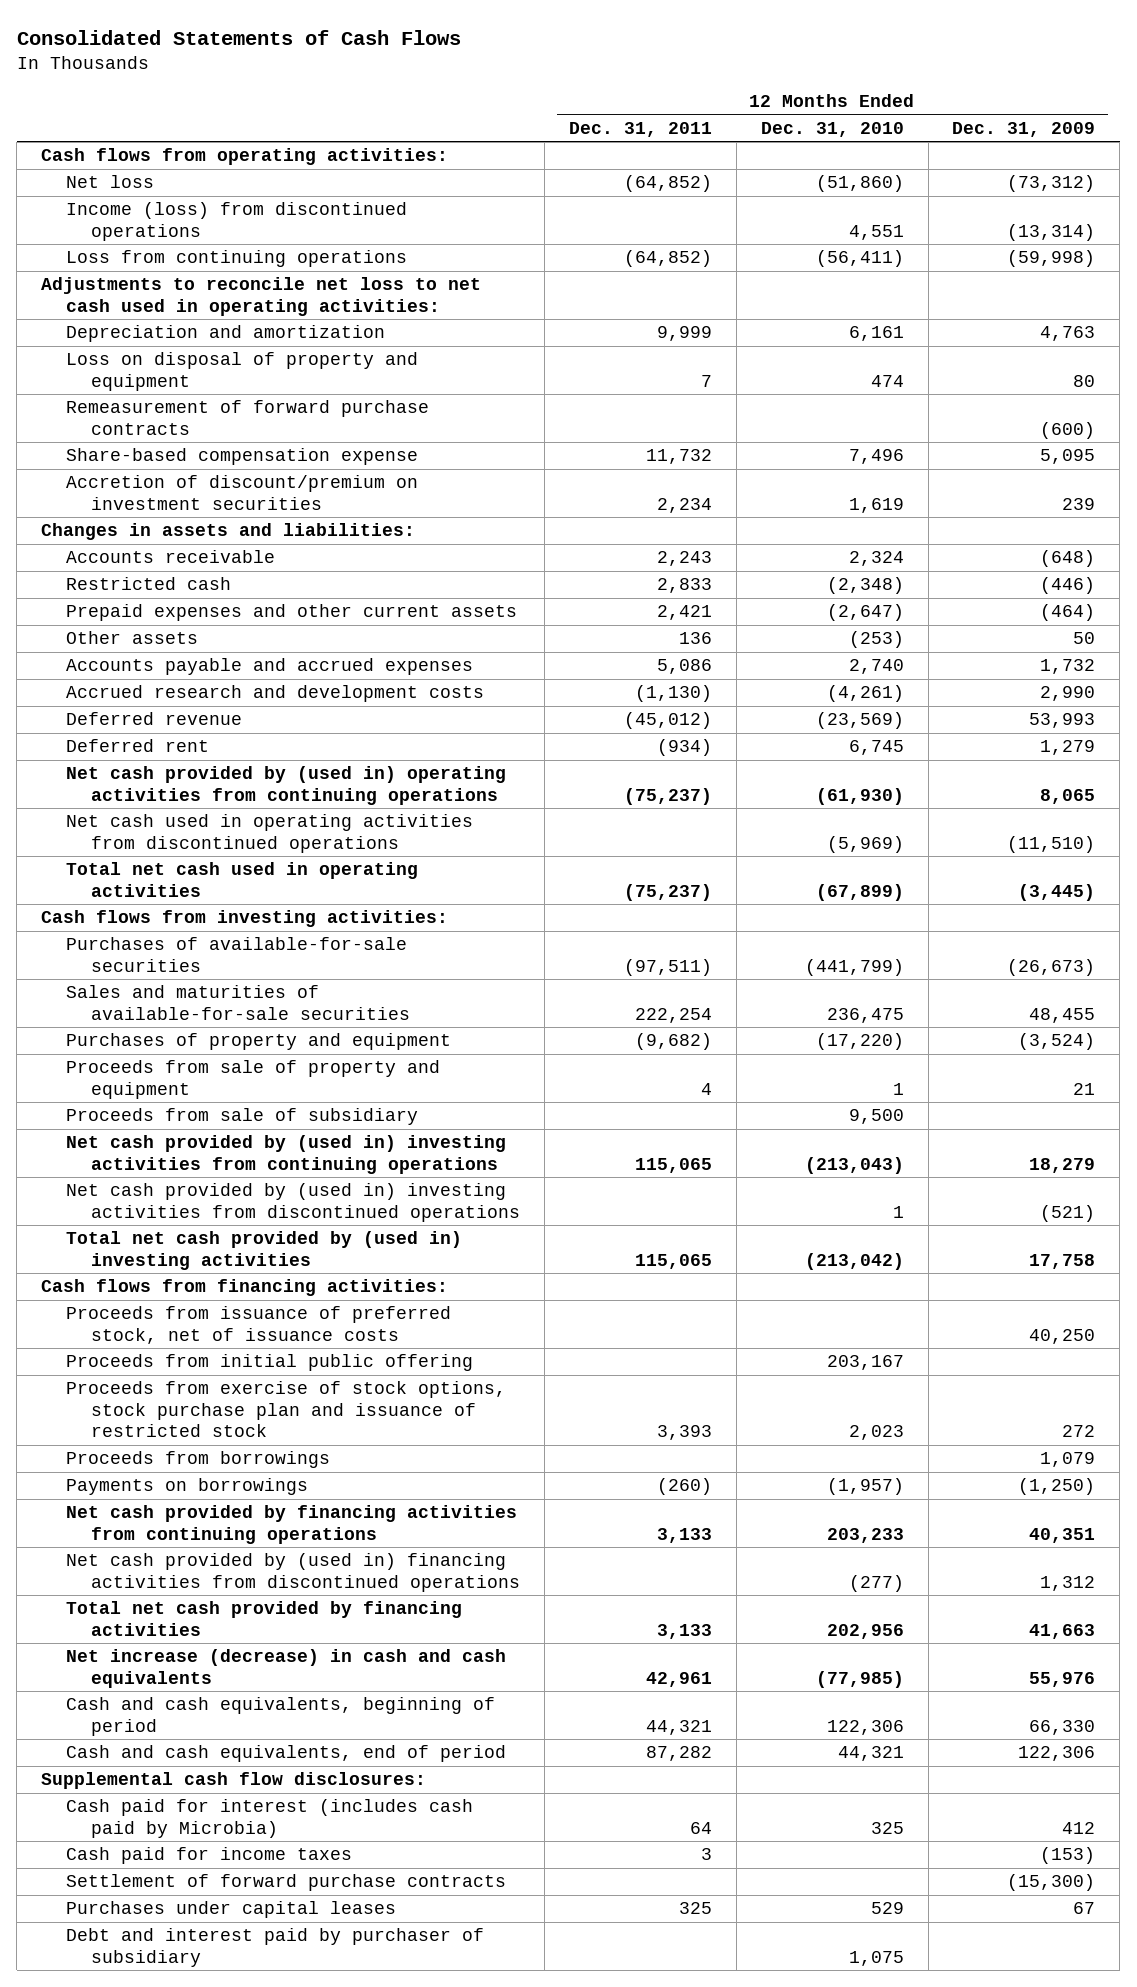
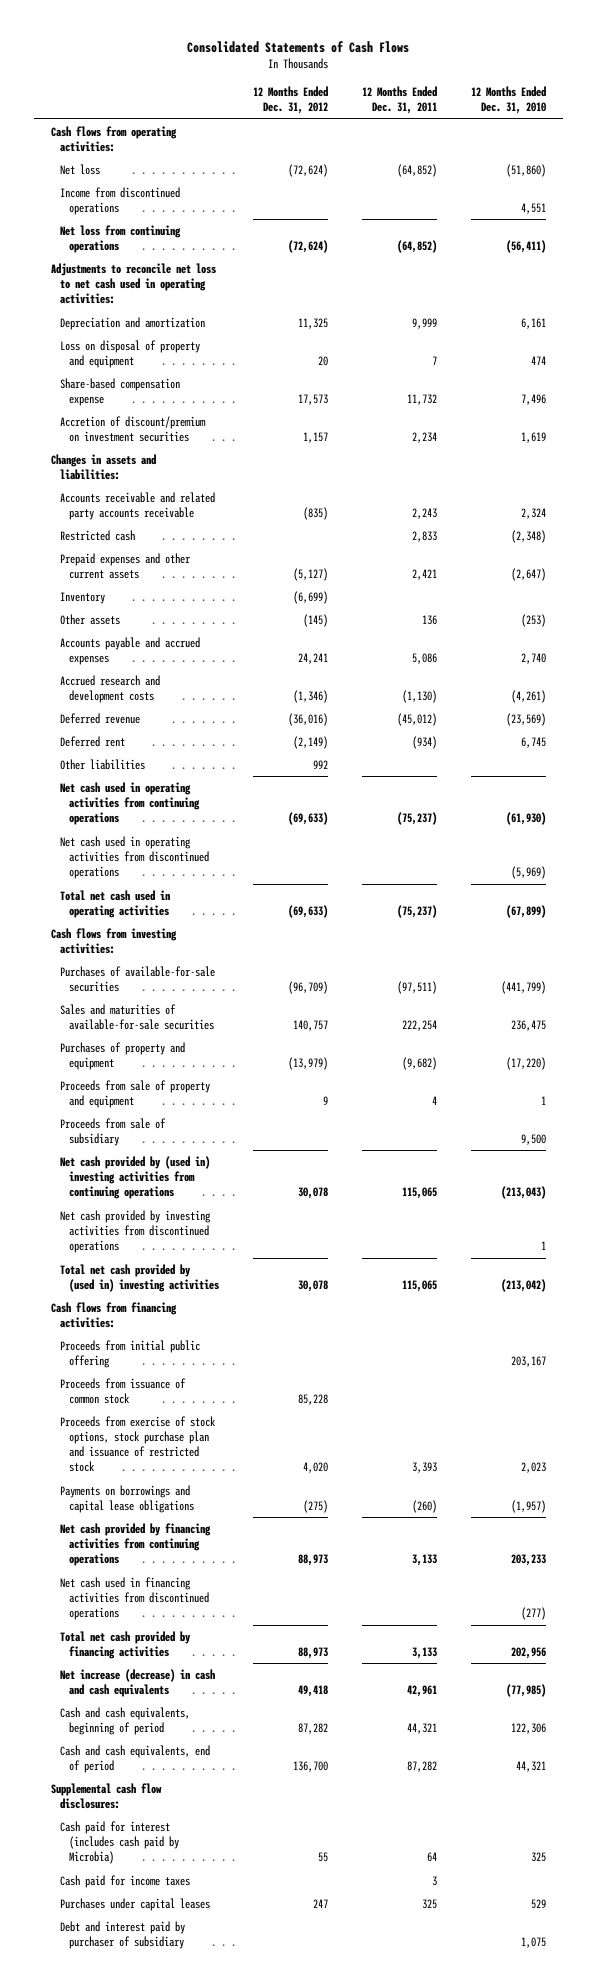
[952,121,1096,137] Dec. 31, 2009 -> none
none -> [253,85,329,114] 12 Months Ended Dec. 31, 2012
[66,202,408,241] Income (loss) from discontinued operations -> [60,186,181,215] Income from discontinued operations
[66,250,408,268] Loss from continuing operations -> [60,224,182,253] Net loss from continuing operations
[66,400,430,435] Remeasurement of forward purchase contracts -> none
[66,550,276,564] Accounts receivable -> [60,491,216,520] Accounts receivable and related party accounts receivable
none -> [60,591,106,604] Inventory
none -> [60,758,146,770] Other liabilities
[66,766,507,805] Net cash provided by (used in) operating activities from continuing operations -> [60,781,201,825] Net cash used in operating activities from continuing operations
[66,1183,521,1222] Net cash provided by (used in) investing activities from discontinued operations -> [60,1209,212,1253] Net cash provided by investing activities from discontinued operations
[66,1306,452,1344] Proceeds from issuance of preferred stock, net of issuance costs -> none
none -> [60,1377,187,1404] Proceeds from issuance of common stock
[66,1451,331,1469] Proceeds from borrowings -> none
[66,1478,309,1496] Payments on borrowings -> [60,1484,195,1513] Payments on borrowings and capital lease obligations
[66,1553,521,1592] Net cash provided by (used in) financing activities from discontinued operations -> [60,1576,210,1620] Net cash used in financing activities from discontinued operations
[66,1874,507,1892] Settlement of forward purchase contracts -> none

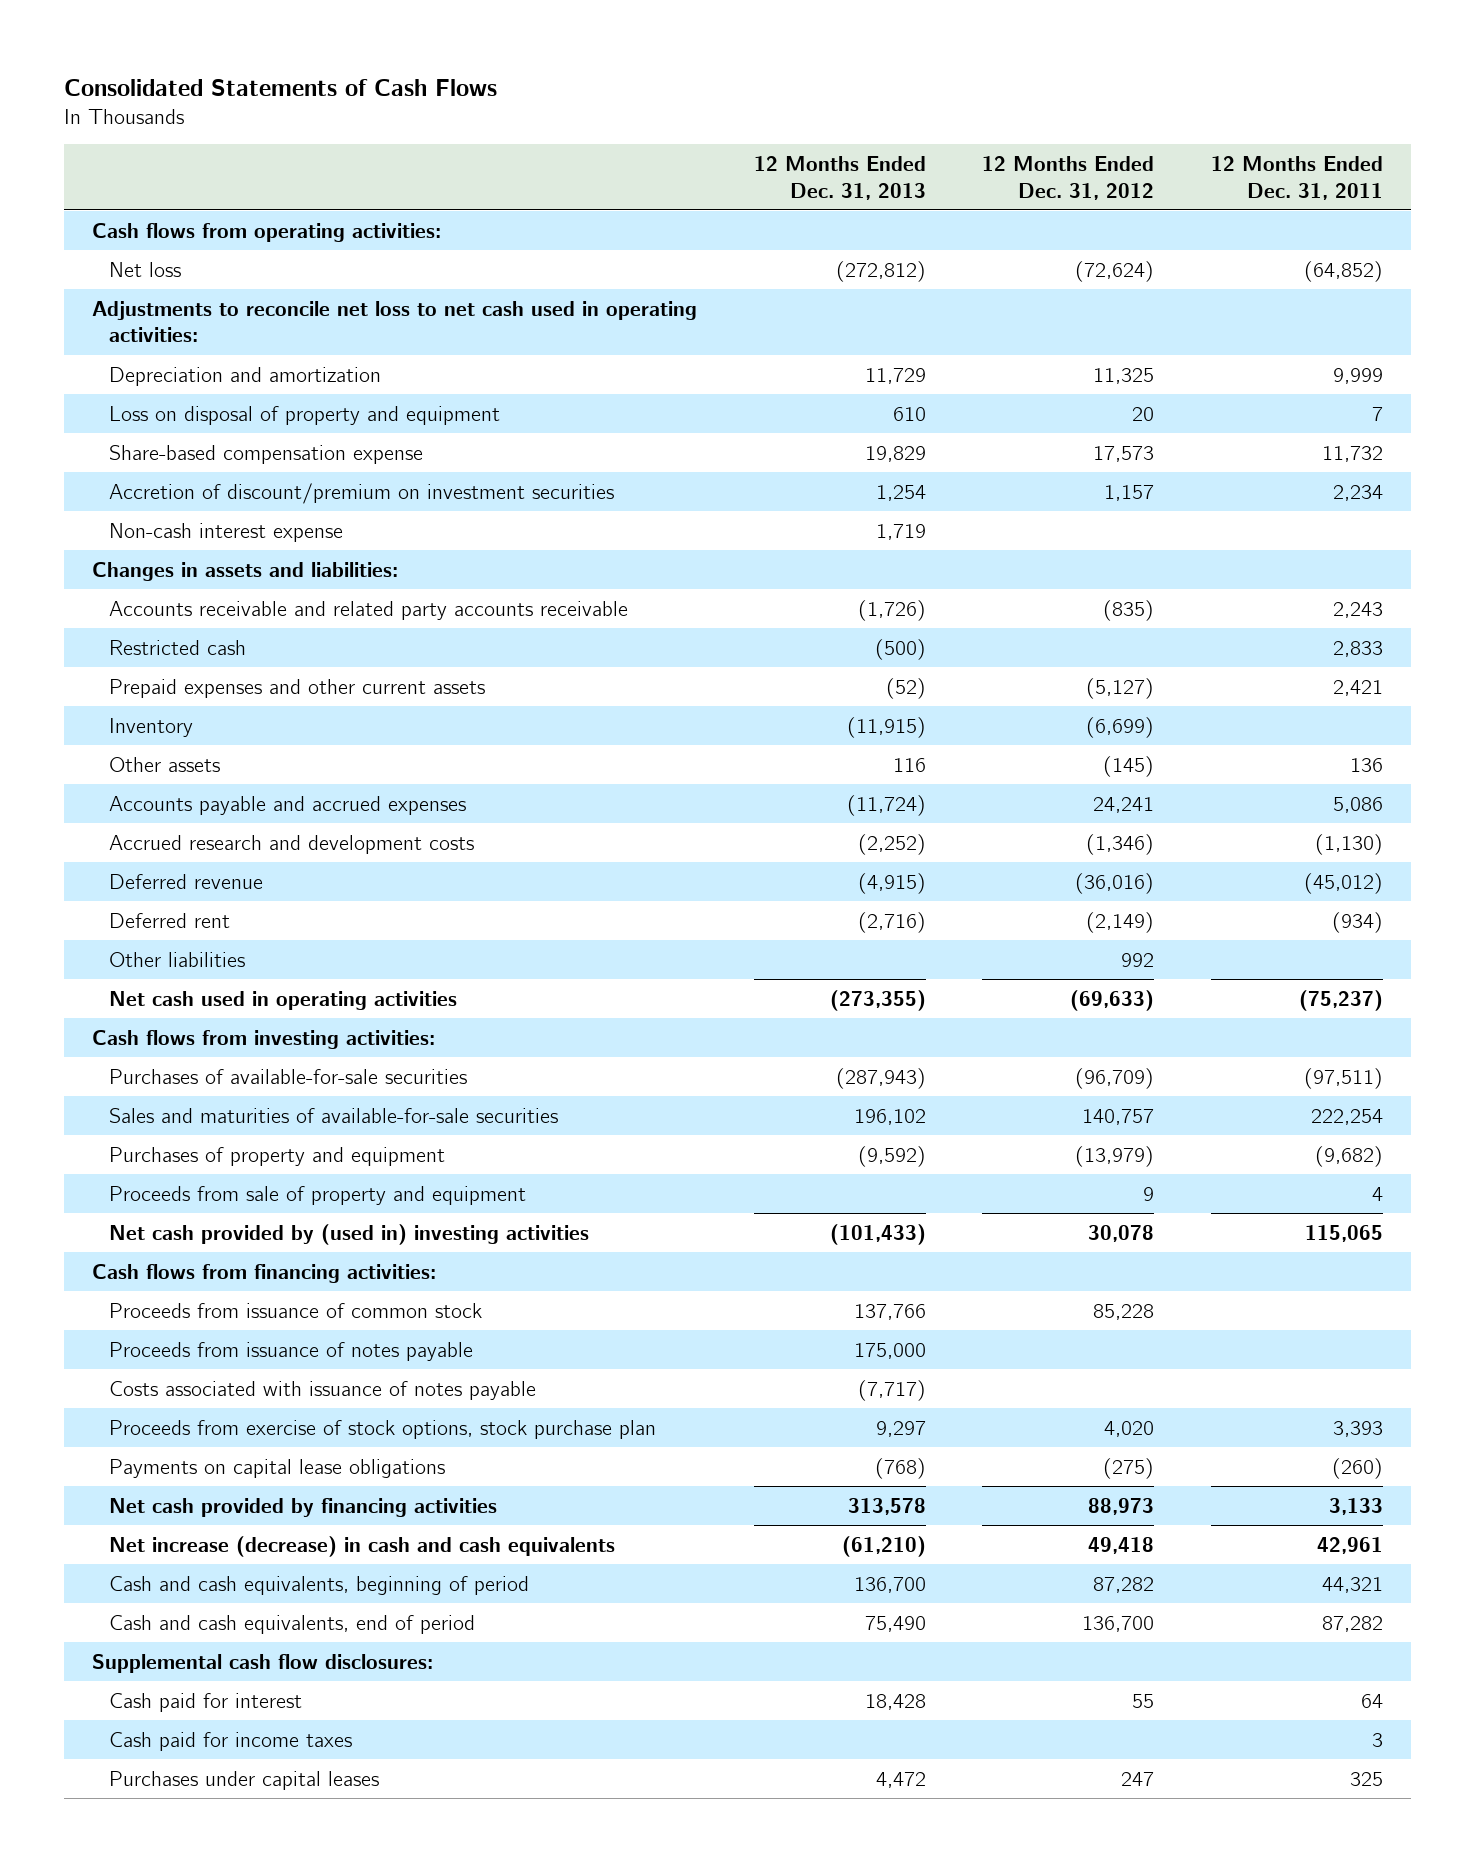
[470,85,546,114] 12 Months Ended Dec. 31, 2010 -> none
none -> [753,156,926,200] 12 Months Ended Dec. 31, 2013
[60,186,181,215] Income from discontinued operations -> none
[60,224,182,253] Net loss from continuing operations -> none
none -> [109,522,344,542] Non-cash interest expense
[60,781,201,825] Net cash used in operating activities from continuing operations -> none
[60,835,210,879] Net cash used in operating activities from discontinued operations -> none
[60,889,171,918] Total net cash used in operating activities -> [109,990,458,1010] Net cash used in operating activities
[60,1117,167,1146] Proceeds from sale of subsidiary -> none
[60,1155,211,1199] Net cash provided by (used in) investing activities from continuing operations -> none
[60,1209,212,1253] Net cash provided by investing activities from discontinued operations -> none
[60,1263,220,1292] Total net cash provided by (used in) investing activities -> [109,1223,590,1245] Net cash provided by (used in) investing activities
[60,1339,201,1368] Proceeds from initial public offering -> none
[60,1522,212,1566] Net cash provided by financing activities from continuing operations -> none
[60,1576,210,1620] Net cash used in financing activities from discontinued operations -> none
none -> [109,1341,474,1361] Proceeds from issuance of notes payable
none -> [109,1380,537,1400] Costs associated with issuance of notes payable
[60,1415,217,1472] Proceeds from exercise of stock options, stock purchase plan and issuance of restricted stock -> [109,1419,657,1439] Proceeds from exercise of stock options, stock purchase plan
[60,1484,195,1513] Payments on borrowings and capital lease obligations -> [109,1458,446,1478] Payments on capital lease obligations
[60,1630,192,1659] Total net cash provided by financing activities -> [109,1497,498,1517] Net cash provided by financing activities
[60,1820,180,1864] Cash paid for interest (includes cash paid by Microbia) -> [109,1692,303,1712] Cash paid for interest
[60,1920,186,1949] Debt and interest paid by purchaser of subsidiary -> none

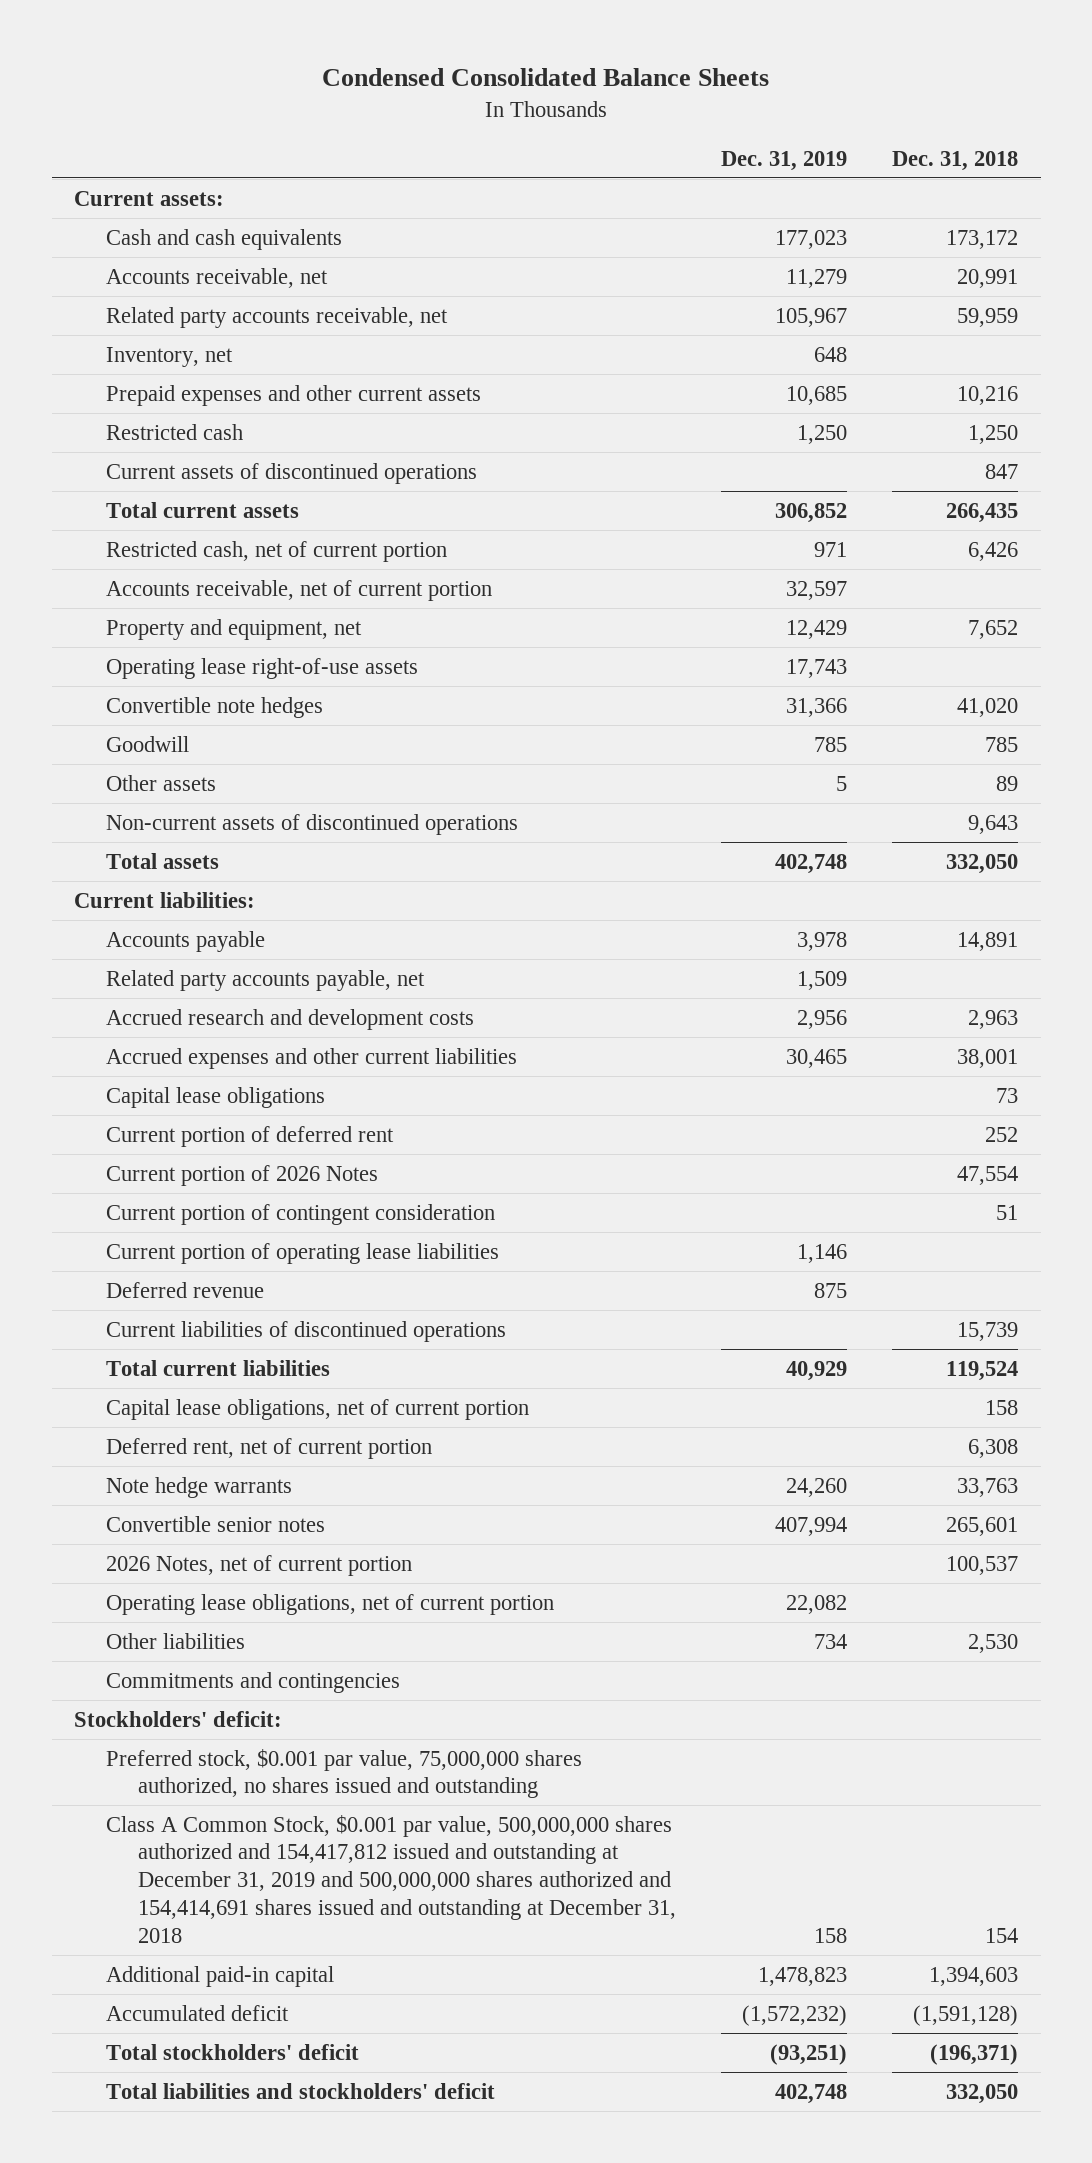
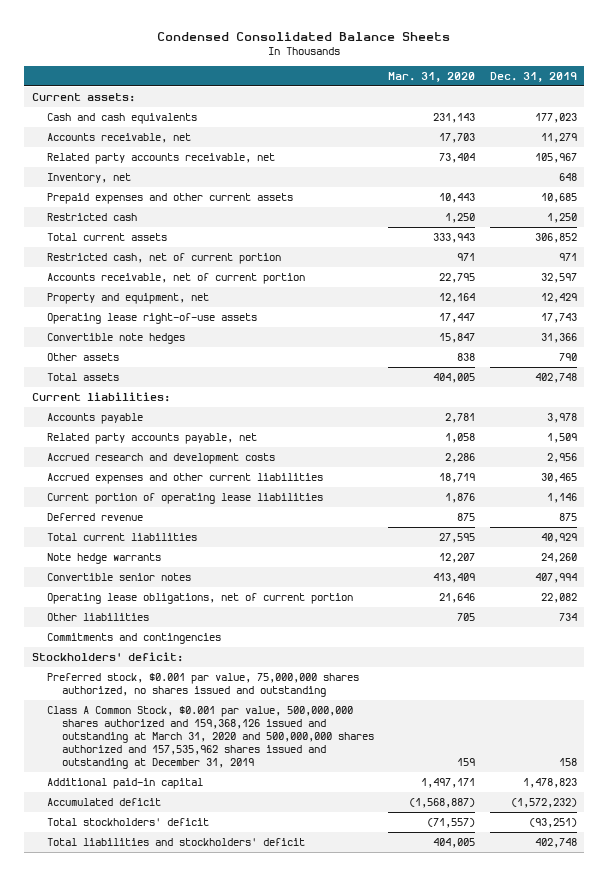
[892,150,1019,171] Dec. 31, 2018 -> none
none -> [388,71,476,82] Mar. 31, 2020
[106,462,478,484] Current assets of discontinued operations -> none
[106,735,190,752] Goodwill -> none
[106,813,519,835] Non-current assets of discontinued operations -> none
[836,775,848,791] 5 -> [558,353,577,362] 790
[106,1086,326,1108] Capital lease obligations -> none
[106,1125,395,1147] Current portion of deferred rent -> none
[106,1164,379,1186] Current portion of 2026 Notes -> none
[106,1203,496,1225] Current portion of contingent consideration -> none
[106,1320,507,1342] Current liabilities of discontinued operations -> none
[106,1398,530,1420] Capital lease obligations, net of current portion -> none
[106,1437,433,1459] Deferred rent, net of current portion -> none
[106,1554,413,1576] 2026 Notes, net of current portion -> none
[106,1814,677,1943] Class A Common Stock, $0.001 par value, 500,000,000 shares authorized and 154,417,812 issued and outstanding at December 31, 2019 and 500,000,000 shares authorized and 154,414,691 shares issued and outstanding at December 31, 2018 -> [46,706,374,769] Class A Common Stock, $0.001 par value, 500,000,000 shares authorized and 159,368,126 issued and outstanding at March 31, 2020 and 500,000,000 shares authorized and 157,535,962 shares issued and outstanding at December 31, 2019

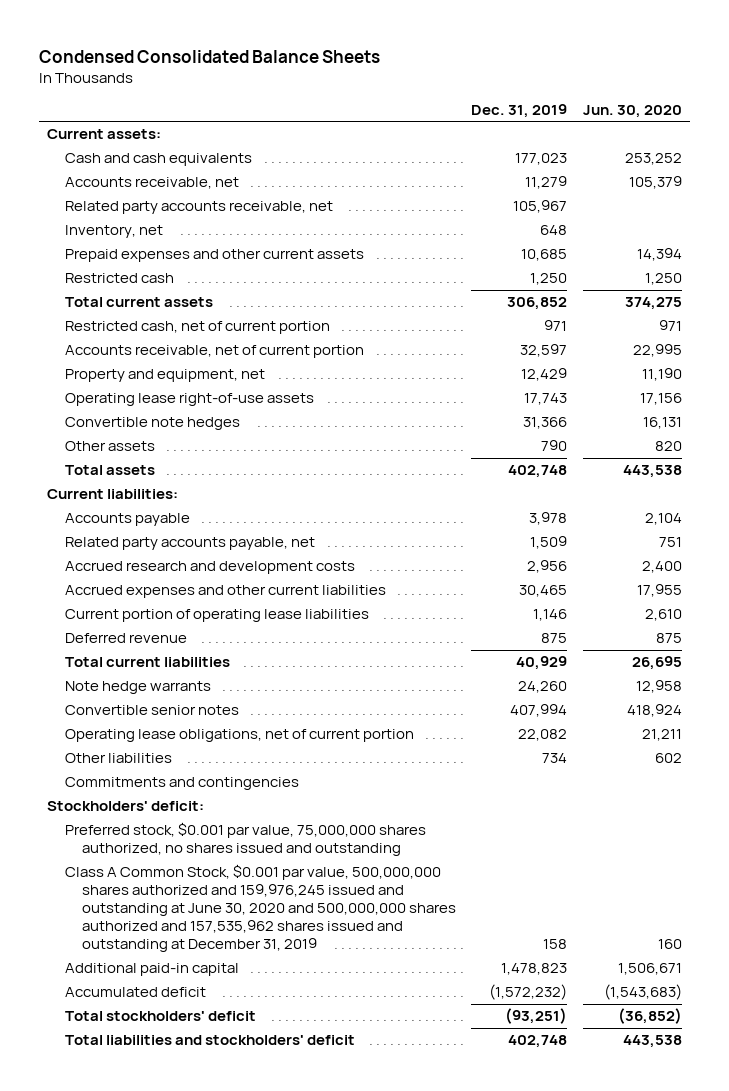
[388,71,476,82] Mar. 31, 2020 -> none
none -> [583,104,683,118] Jun. 30, 2020
[46,706,374,769] Class A Common Stock, $0.001 par value, 500,000,000 shares authorized and 159,368,126 issued and outstanding at March 31, 2020 and 500,000,000 shares authorized and 157,535,962 shares issued and outstanding at December 31, 2019 -> [64,864,456,953] Class A Common Stock, $0.001 par value, 500,000,000 shares authorized and 159,976,245 issued and outstanding at June 30, 2020 and 500,000,000 shares authorized and 157,535,962 shares issued and outstanding at December 31, 2019

